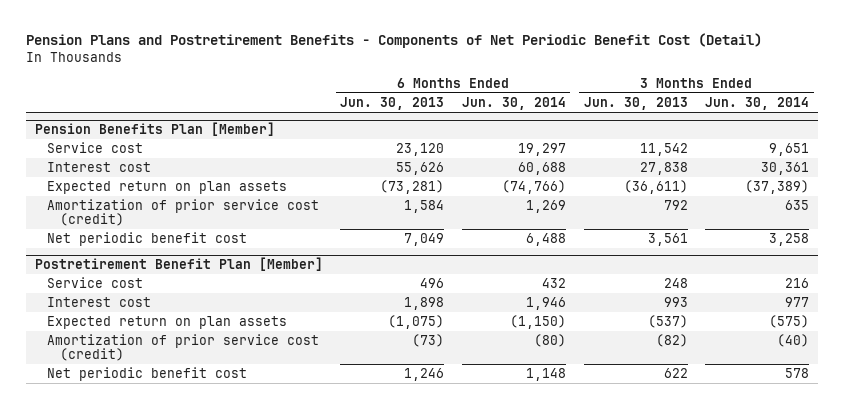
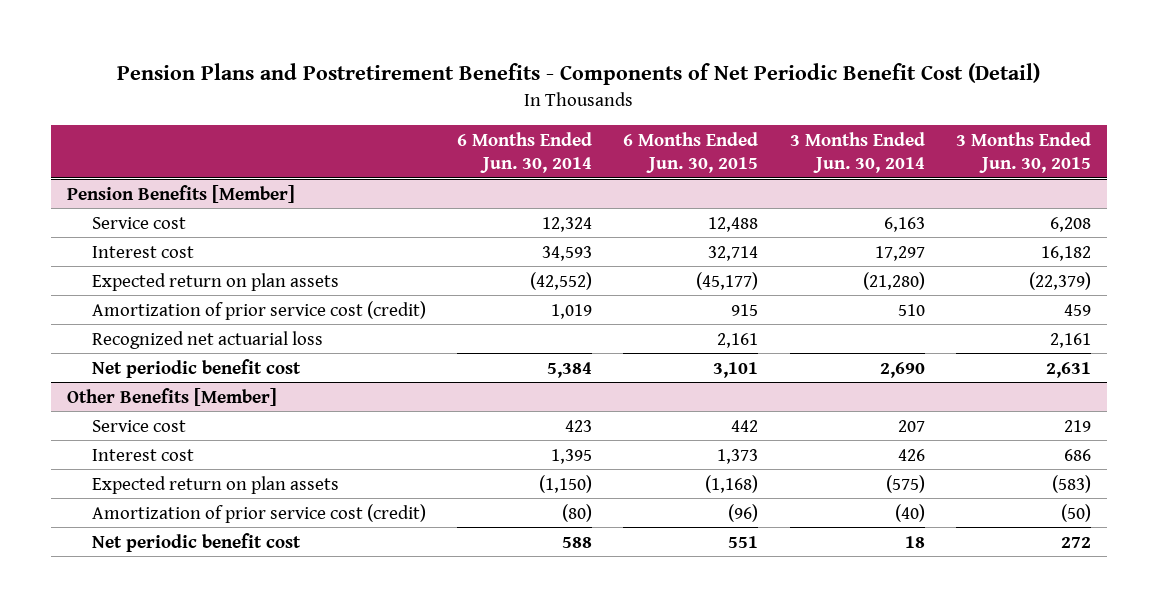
[340,97,445,111] Jun. 30, 2013 -> none
[583,97,688,111] Jun. 30, 2013 -> none
none -> [623,131,759,174] 6 Months Ended Jun. 30, 2015
none -> [956,131,1092,174] 3 Months Ended Jun. 30, 2015
[34,257,323,272] Postretirement Benefit Plan [Member] -> none
[34,122,275,137] Pension Benefits Plan [Member] -> [66,184,295,203] Pension Benefits [Member]
[518,143,567,157] 19,297 -> [542,216,593,232] 12,324
[769,143,810,157] 9,651 -> [883,216,925,232] 6,163
[518,162,567,176] 60,688 -> [542,245,593,261] 34,593
[761,162,810,176] 30,361 -> [874,245,925,261] 17,297
[502,180,567,195] (74,766) -> [530,271,593,290] (42,552)
[745,180,810,195] (37,389) -> [862,271,925,290] (21,280)
[526,200,567,214] 1,269 -> [551,303,593,319] 1,019
[785,200,810,211] 635 -> [897,303,925,316] 510
none -> [91,330,323,349] Recognized net actuarial loss
[526,233,567,247] 6,488 -> [547,361,593,378] 5,384
[769,233,810,247] 3,258 -> [879,361,925,378] 2,690
none -> [66,387,277,406] Other Benefits [Member]
[542,278,567,289] 432 -> [565,419,593,432] 423
[785,278,810,289] 216 -> [897,419,925,432] 207
[526,297,567,311] 1,946 -> [551,448,593,464] 1,395
[785,297,810,308] 977 -> [897,448,925,461] 426
[526,368,567,382] 1,148 -> [562,536,593,548] 588
[785,368,810,379] 578 -> [904,535,925,548] 18

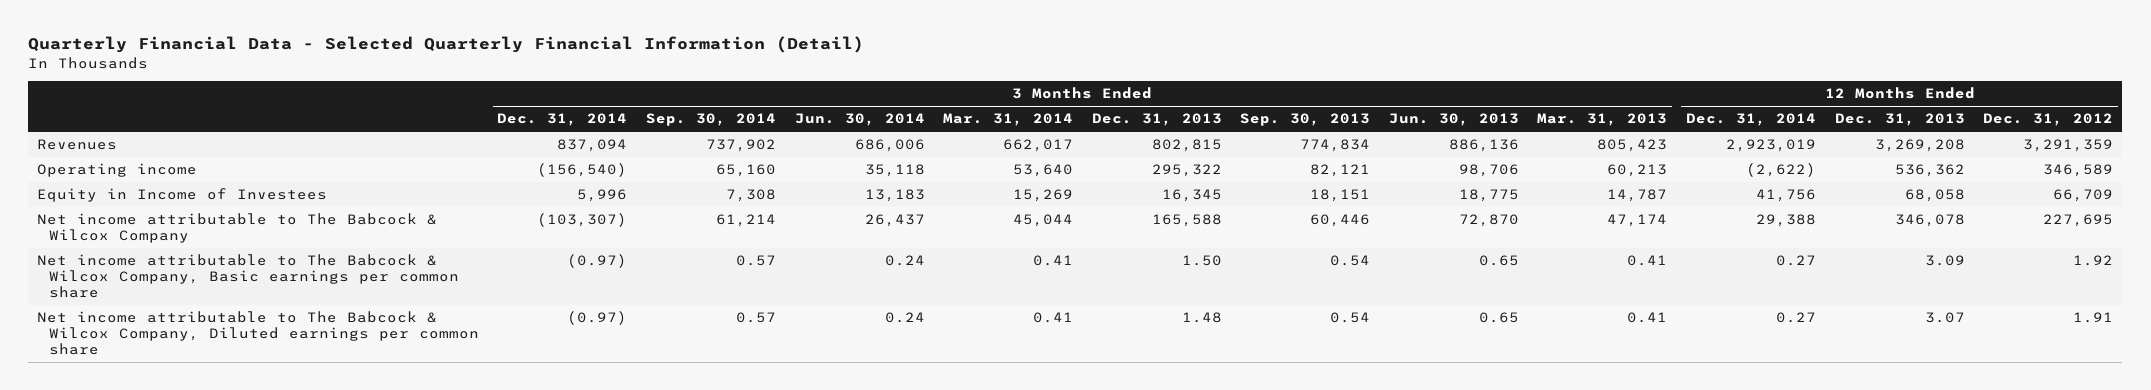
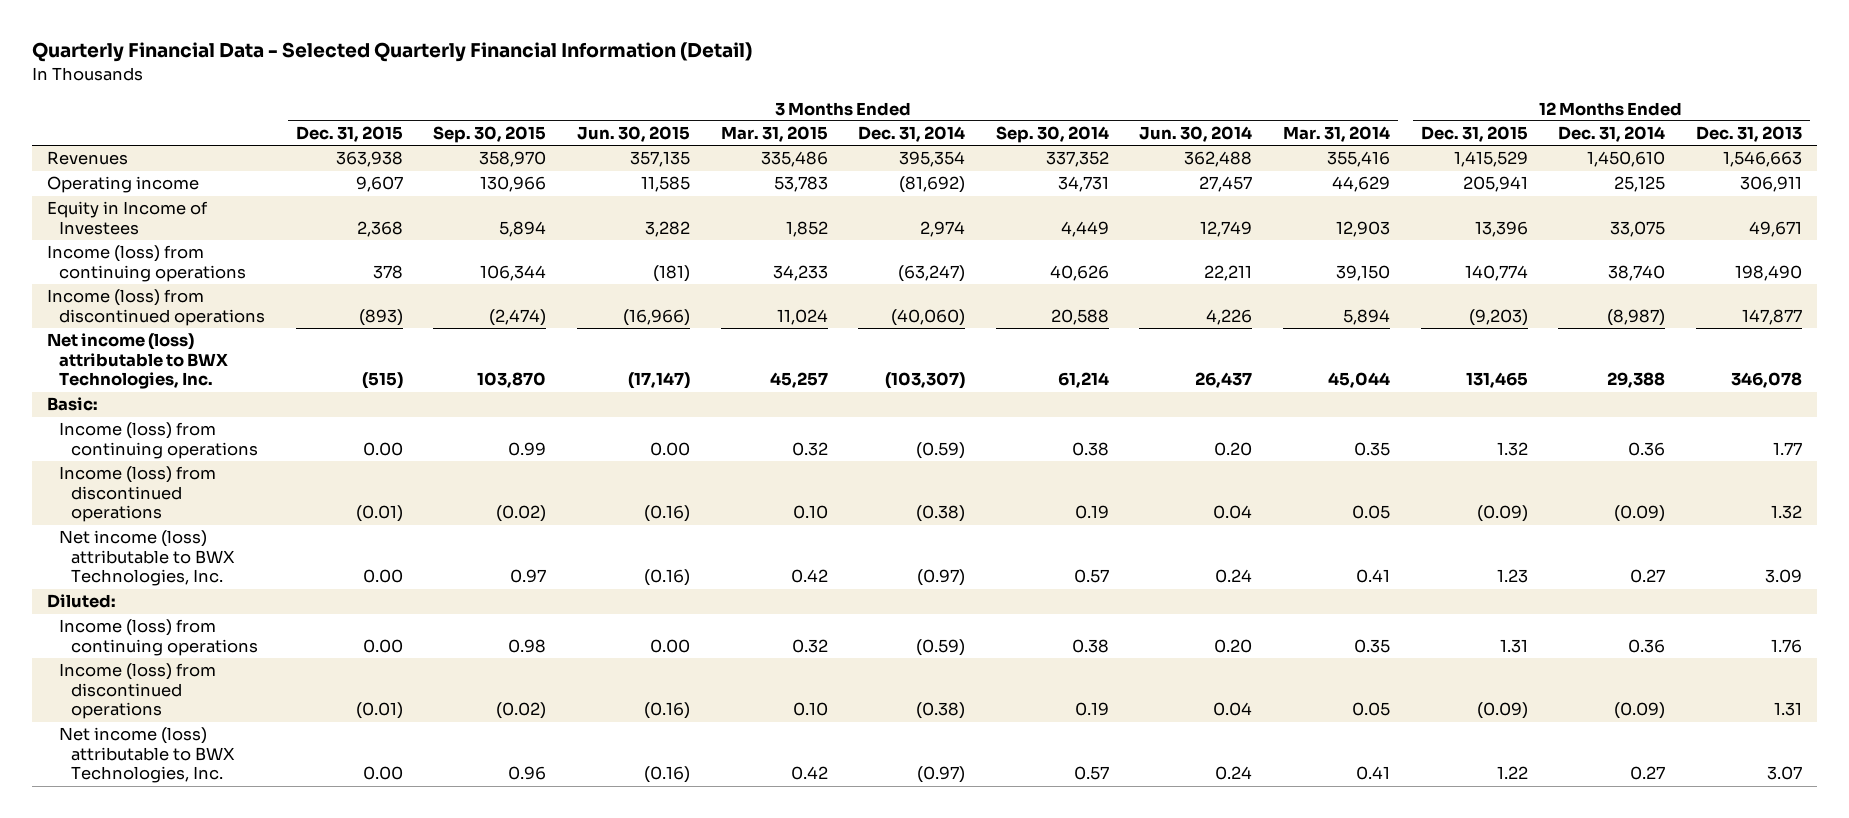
[1091,113,1222,127] Dec. 31, 2013 -> none
[1240,113,1371,127] Sep. 30, 2013 -> none
[1388,113,1519,127] Jun. 30, 2013 -> none
[1537,113,1668,127] Mar. 31, 2013 -> none
[1983,113,2114,127] Dec. 31, 2012 -> none
none -> [295,126,403,143] Dec. 31, 2015
none -> [433,126,547,144] Sep. 30, 2015
none -> [576,126,690,143] Jun. 30, 2015
none -> [720,126,828,143] Mar. 31, 2015
none -> [1420,126,1528,143] Dec. 31, 2015
[557,139,628,153] 837,094 -> [899,151,966,168] 395,354
[705,139,776,153] 737,902 -> [1045,151,1109,168] 337,352
[854,139,925,153] 686,006 -> [1184,151,1253,168] 362,488
[1003,139,1074,153] 662,017 -> [1327,151,1391,168] 355,416
[1726,139,1817,153] 2,923,019 -> [1587,151,1666,168] 1,450,610
[1874,139,1965,153] 3,269,208 -> [1722,151,1802,168] 1,546,663
[537,163,628,178] (156,540) -> [899,176,966,194] (81,692)
[715,164,776,178] 65,160 -> [1057,176,1109,193] 34,731
[864,164,925,178] 35,118 -> [1199,176,1253,193] 27,457
[1013,164,1074,178] 53,640 -> [1332,176,1391,193] 44,629
[1746,163,1817,178] (2,622) -> [1614,176,1666,193] 25,125
[1894,164,1965,178] 536,362 -> [1739,176,1802,193] 306,911
[577,189,628,203] 5,996 -> [920,220,966,237] 2,974
[725,189,776,203] 7,308 -> [1060,220,1109,237] 4,449
[864,189,925,203] 13,183 -> [1200,220,1253,237] 12,749
[1013,189,1074,203] 15,269 -> [1336,220,1391,237] 12,903
[1756,189,1817,203] 41,756 -> [1610,220,1666,237] 33,075
[1904,189,1965,203] 68,058 -> [1748,220,1802,237] 49,671
none -> [47,245,246,282] Income (loss) from continuing operations
none -> [47,289,265,326] Income (loss) from discontinued operations
[37,213,438,244] Net income attributable to The Babcock & Wilcox Company -> [47,333,228,390] Net income (loss) attributable to BWX Technologies, Inc.
none -> [47,397,99,412] Basic:
none -> [58,422,258,459] Income (loss) from continuing operations
none -> [58,466,216,523] Income (loss) from discontinued operations
[37,254,459,299] Net income attributable to The Babcock & Wilcox Company, Basic earnings per common share -> [58,530,235,587] Net income (loss) attributable to BWX Technologies, Inc.
none -> [47,594,117,609] Diluted:
none -> [58,619,258,656] Income (loss) from continuing operations
none -> [58,663,216,720] Income (loss) from discontinued operations
[37,311,479,356] Net income attributable to The Babcock & Wilcox Company, Diluted earnings per common share -> [58,727,235,784] Net income (loss) attributable to BWX Technologies, Inc.

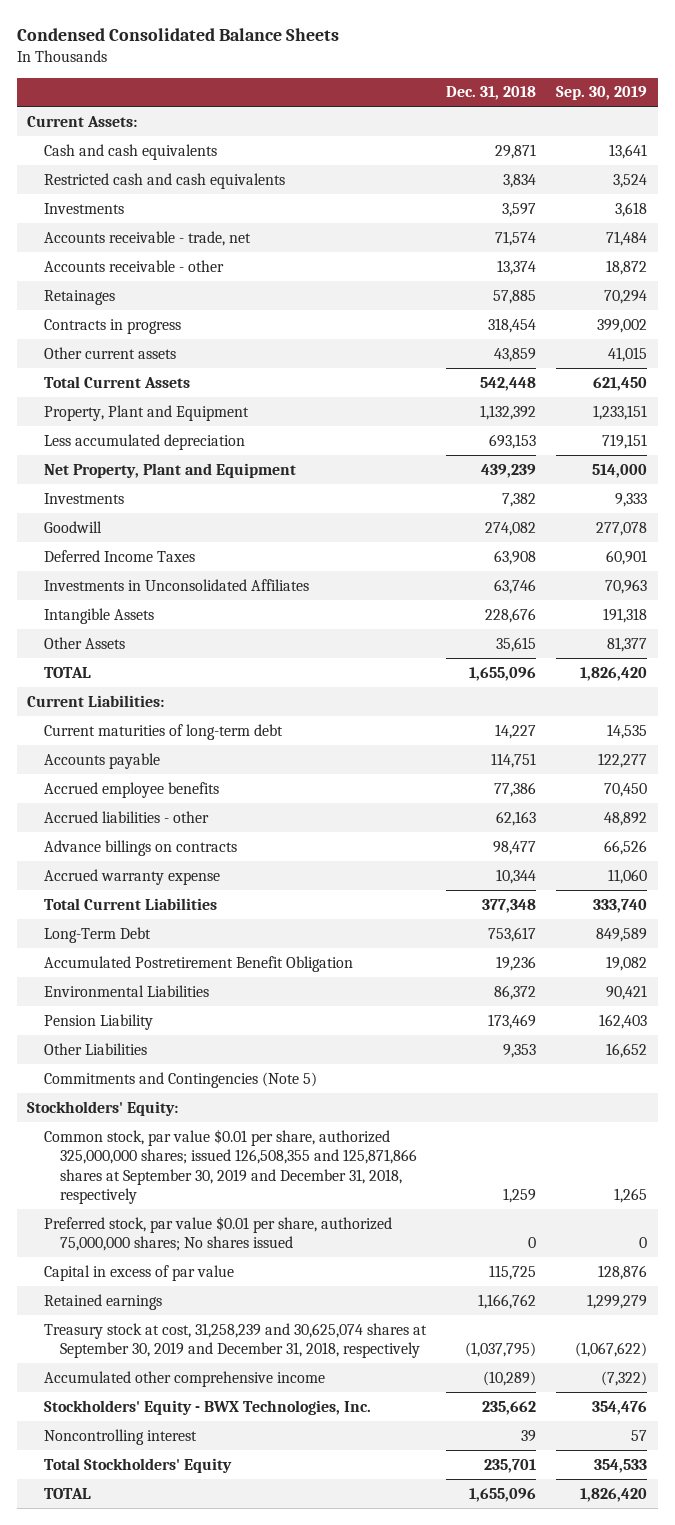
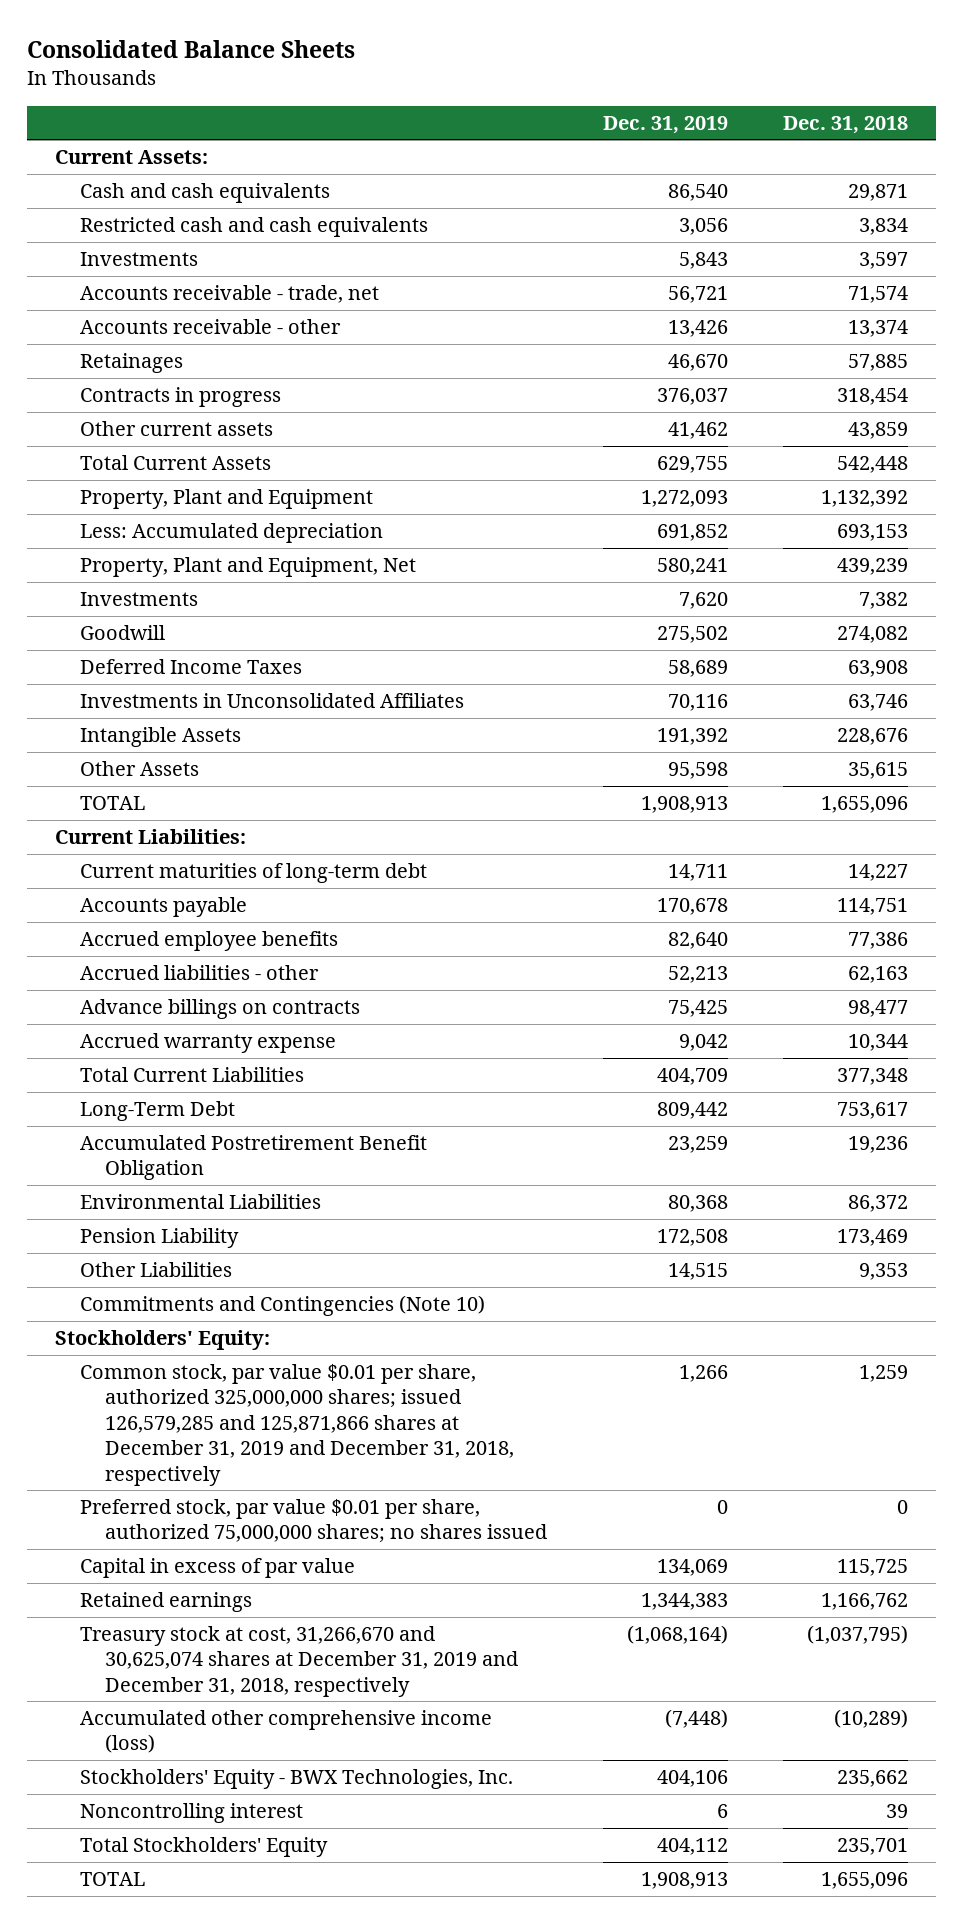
[17,28,340,42] Condensed Consolidated Balance Sheets -> [26,40,355,59] Consolidated Balance Sheets
[556,86,648,101] Sep. 30, 2019 -> none
none -> [602,115,728,134] Dec. 31, 2019
[43,433,245,450] Less accumulated depreciation -> [79,523,383,544] Less: Accumulated depreciation
[43,462,296,478] Net Property, Plant and Equipment -> [79,557,416,578] Property, Plant and Equipment, Net
[43,1071,317,1088] Commitments and Contingencies (Note 5) -> [79,1295,485,1317] Commitments and Contingencies (Note 10)
[43,1128,418,1205] Common stock, par value $0.01 per share, authorized 325,000,000 shares; issued 126,508,355 and 125,871,866 shares at September 30, 2019 and December 31, 2018, respectively -> [79,1364,515,1486] Common stock, par value $0.01 per share, authorized 325,000,000 shares; issued 126,579,285 and 125,871,866 shares at December 31, 2019 and December 31, 2018, respectively
[43,1215,392,1252] Preferred stock, par value $0.01 per share, authorized 75,000,000 shares; No shares issued -> [79,1499,548,1544] Preferred stock, par value $0.01 per share, authorized 75,000,000 shares; no shares issued
[43,1322,427,1359] Treasury stock at cost, 31,258,239 and 30,625,074 shares at September 30, 2019 and December 31, 2018, respectively -> [79,1626,519,1697] Treasury stock at cost, 31,266,670 and 30,625,074 shares at December 31, 2019 and December 31, 2018, respectively
[43,1370,325,1387] Accumulated other comprehensive income -> [79,1710,492,1754] Accumulated other comprehensive income (loss)

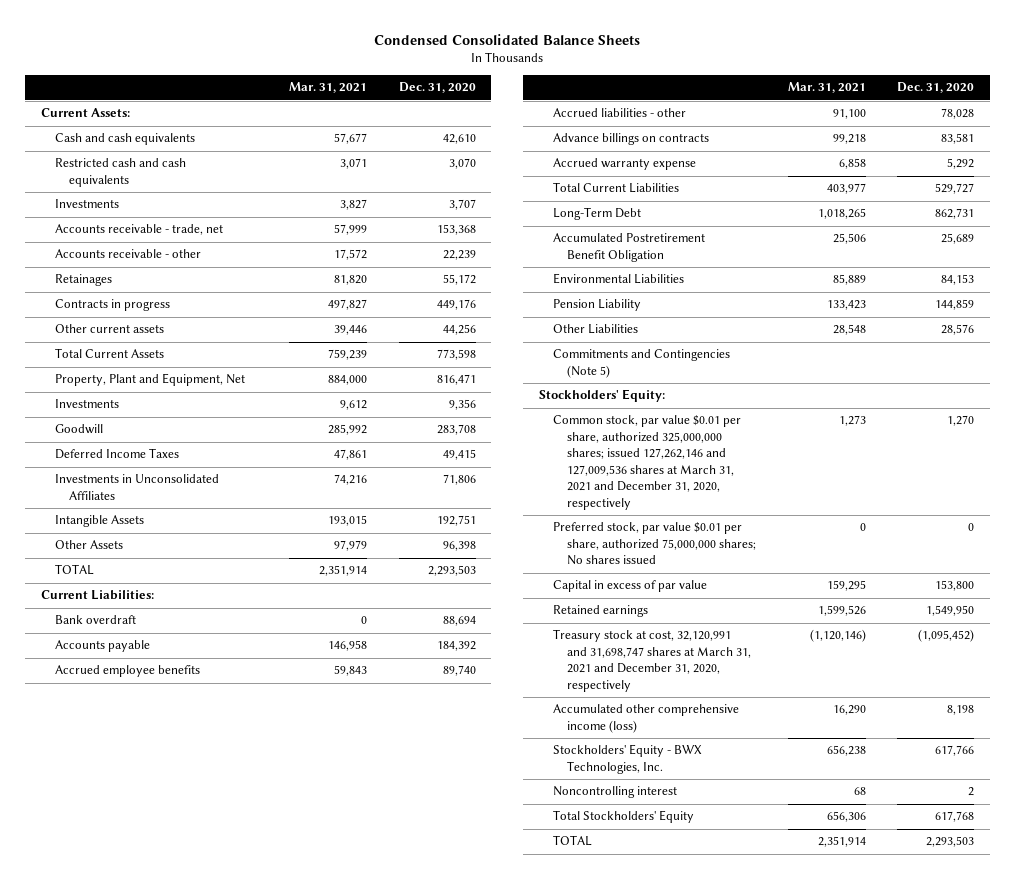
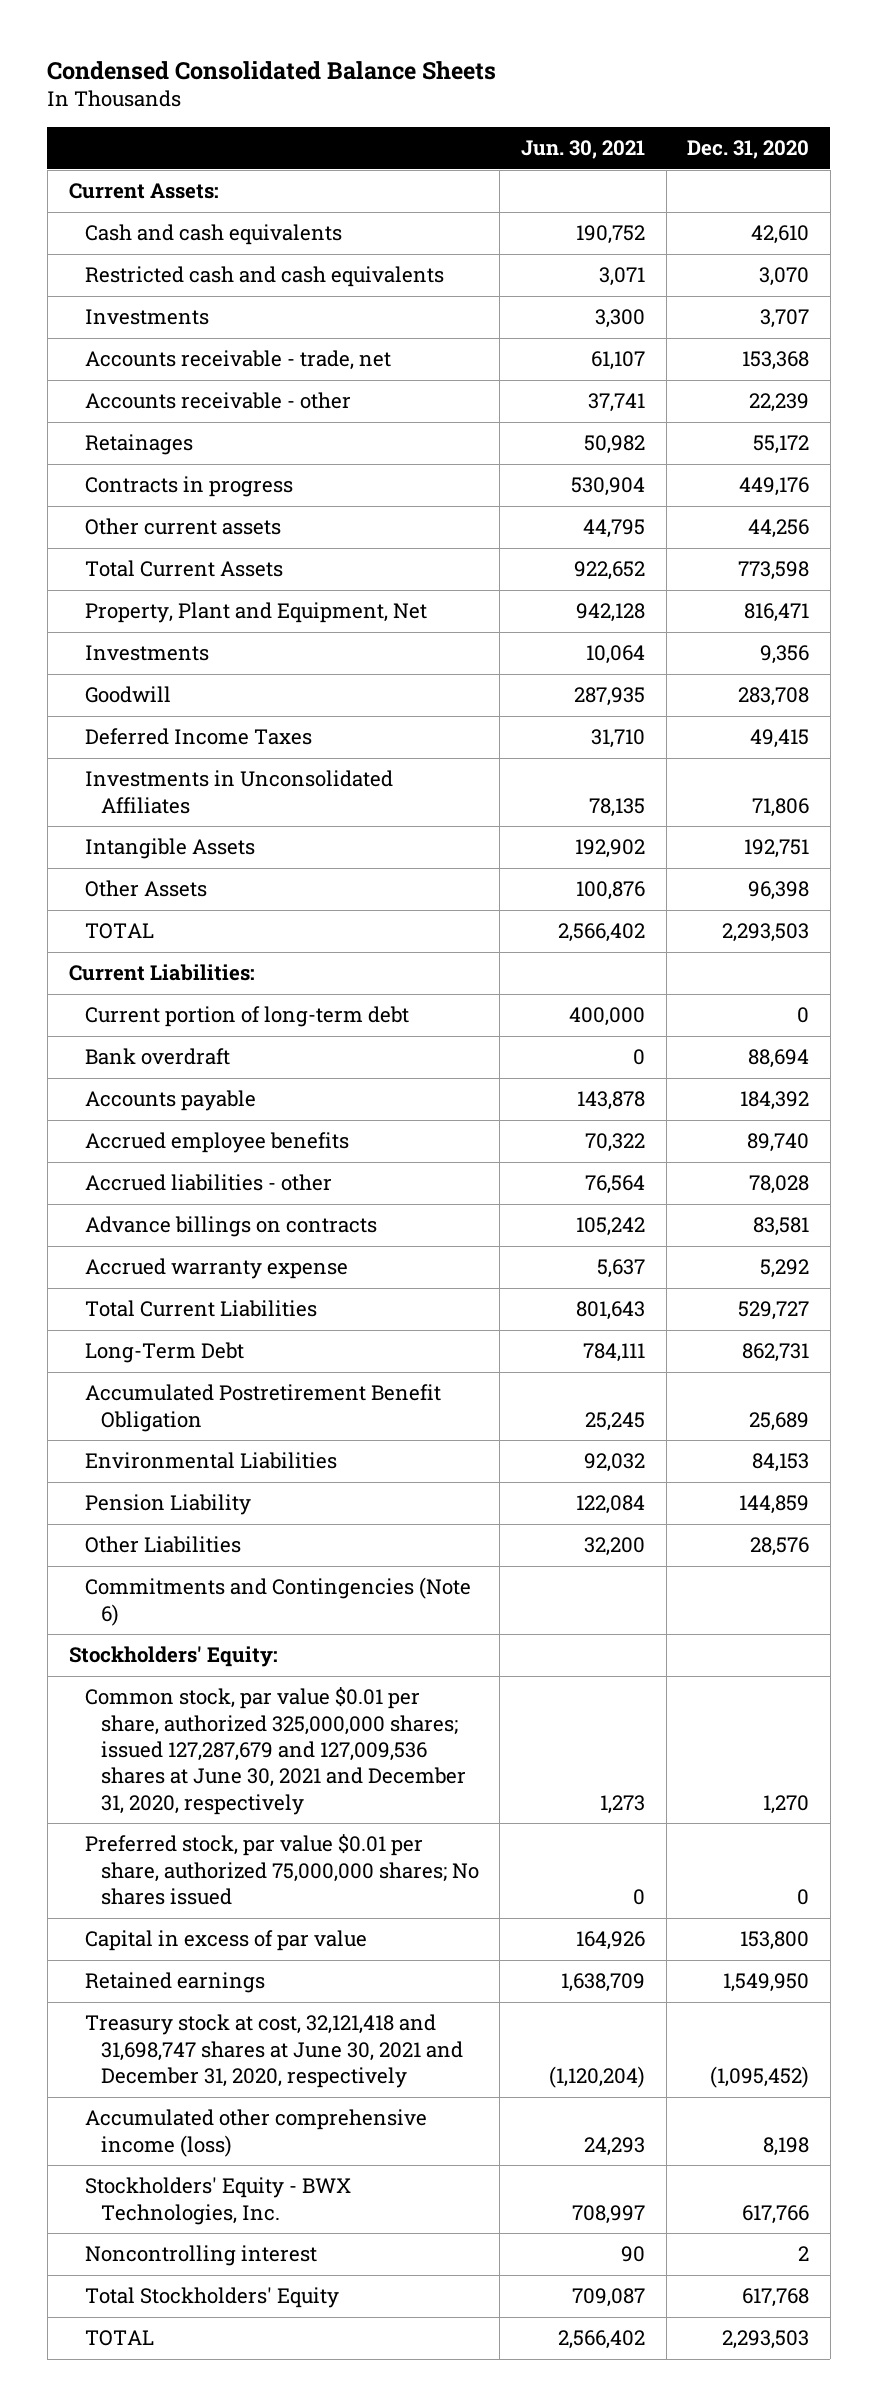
[289,82,368,94] Mar. 31, 2021 -> none
none -> [520,139,645,159] Jun. 30, 2021
none -> [84,1006,409,1028] Current portion of long-term debt
[553,349,731,378] Commitments and Contingencies (Note 5) -> [84,1577,471,1626] Commitments and Contingencies (Note 6)
[553,415,742,511] Common stock, par value $0.01 per share, authorized 325,000,000 shares; issued 127,262,146 and 127,009,536 shares at March 31, 2021 and December 31, 2020, respectively -> [84,1687,466,1815] Common stock, par value $0.01 per share, authorized 325,000,000 shares; issued 127,287,679 and 127,009,536 shares at June 30, 2021 and December 31, 2020, respectively
[553,629,752,692] Treasury stock at cost, 32,120,991 and 31,698,747 shares at March 31, 2021 and December 31, 2020, respectively -> [84,2014,463,2088] Treasury stock at cost, 32,121,418 and 31,698,747 shares at June 30, 2021 and December 31, 2020, respectively

